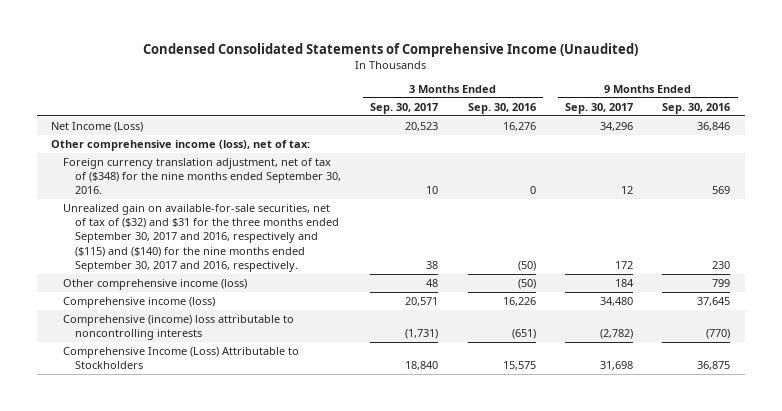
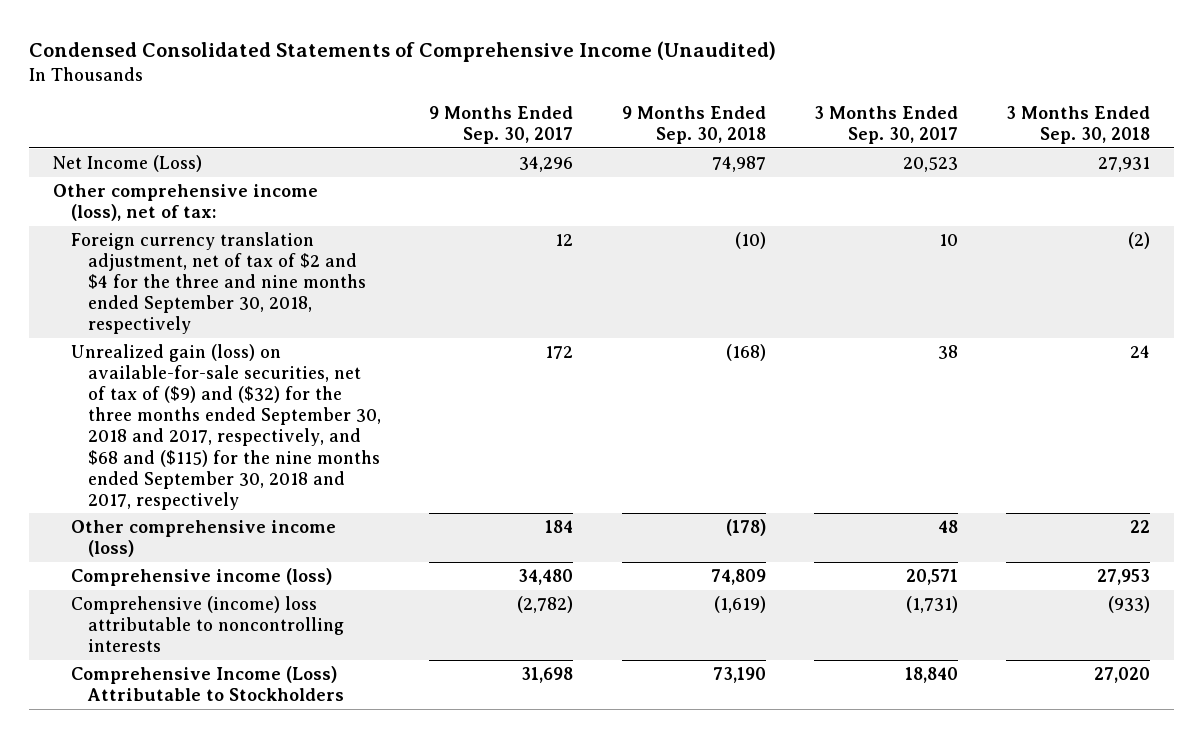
[467,102,536,114] Sep. 30, 2016 -> none
[662,102,731,114] Sep. 30, 2016 -> none
none -> [621,106,766,145] 9 Months Ended Sep. 30, 2018
none -> [1005,106,1150,145] 3 Months Ended Sep. 30, 2018
[63,157,342,195] Foreign currency translation adjustment, net of tax of ($348) for the nine months ended September 30, 2016. -> [70,231,367,335] Foreign currency translation adjustment, net of tax of $2 and $4 for the three and nine months ended September 30, 2018, respectively
[63,203,340,272] Unrealized gain on available-for-sale securities, net of tax of ($32) and $31 for the three months ended September 30, 2017 and 2016, respectively and ($115) and ($140) for the nine months ended September 30, 2017 and 2016, respectively. -> [70,343,382,510] Unrealized gain (loss) on available-for-sale securities, net of tax of ($9) and ($32) for the three months ended September 30, 2018 and 2017, respectively, and $68 and ($115) for the nine months ended September 30, 2018 and 2017, respectively

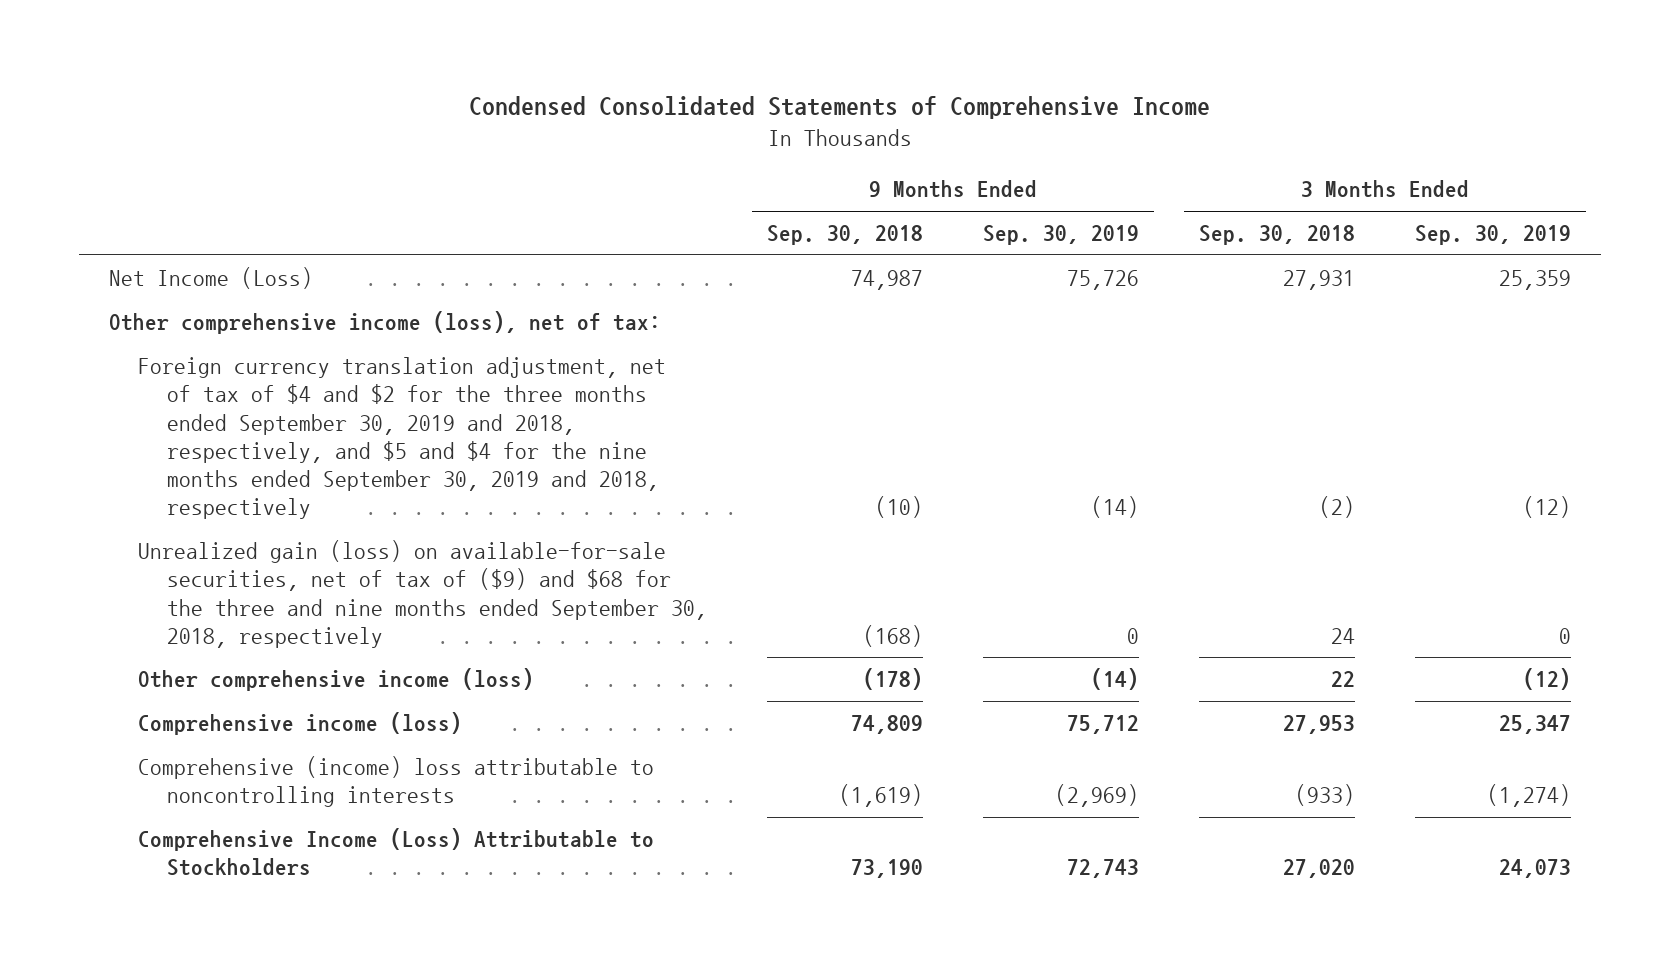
[28,40,776,62] Condensed Consolidated Statements of Comprehensive Income (Unaudited) -> [469,96,1211,120] Condensed Consolidated Statements of Comprehensive Income
[429,106,574,145] 9 Months Ended Sep. 30, 2017 -> none
[813,106,958,145] 3 Months Ended Sep. 30, 2017 -> none
none -> [983,225,1140,246] Sep. 30, 2019
none -> [1415,225,1572,246] Sep. 30, 2019
[70,231,367,335] Foreign currency translation adjustment, net of tax of $2 and $4 for the three and nine months ended September 30, 2018, respectively -> [138,357,667,520] Foreign currency translation adjustment, net of tax of $4 and $2 for the three months ended September 30, 2019 and 2018, respectively, and $5 and $4 for the nine months ended September 30, 2019 and 2018, respectively
[70,343,382,510] Unrealized gain (loss) on available-for-sale securities, net of tax of ($9) and ($32) for the three months ended September 30, 2018 and 2017, respectively, and $68 and ($115) for the nine months ended September 30, 2018 and 2017, respectively -> [138,540,708,648] Unrealized gain (loss) on available-for-sale securities, net of tax of ($9) and $68 for the three and nine months ended September 30, 2018, respectively

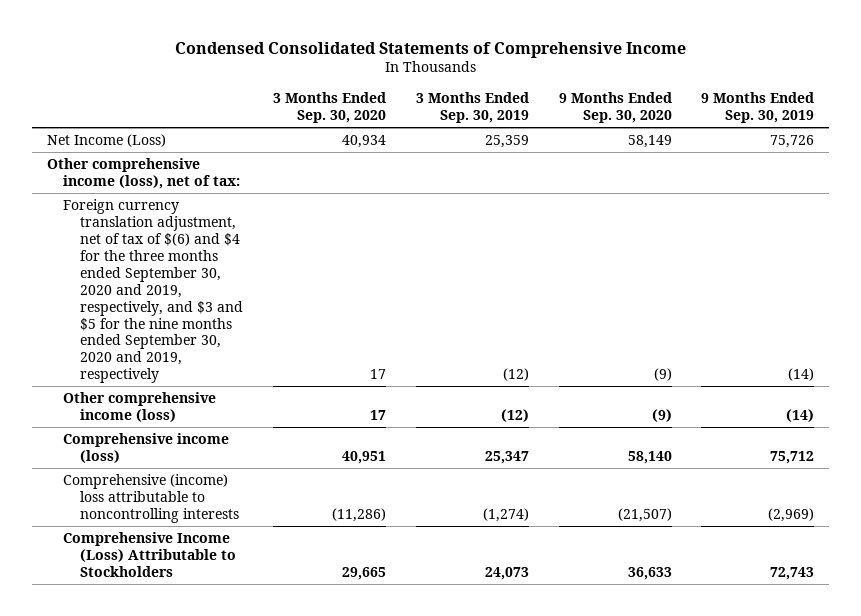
[767,225,924,246] Sep. 30, 2018 -> none
[1199,225,1356,246] Sep. 30, 2018 -> none
none -> [272,92,386,124] 3 Months Ended Sep. 30, 2020
none -> [558,92,672,124] 9 Months Ended Sep. 30, 2020
[138,540,708,648] Unrealized gain (loss) on available-for-sale securities, net of tax of ($9) and $68 for the three and nine months ended September 30, 2018, respectively -> none
[138,357,667,520] Foreign currency translation adjustment, net of tax of $4 and $2 for the three months ended September 30, 2019 and 2018, respectively, and $5 and $4 for the nine months ended September 30, 2019 and 2018, respectively -> [63,199,244,384] Foreign currency translation adjustment, net of tax of $(6) and $4 for the three months ended September 30, 2020 and 2019, respectively, and $3 and $5 for the nine months ended September 30, 2020 and 2019, respectively

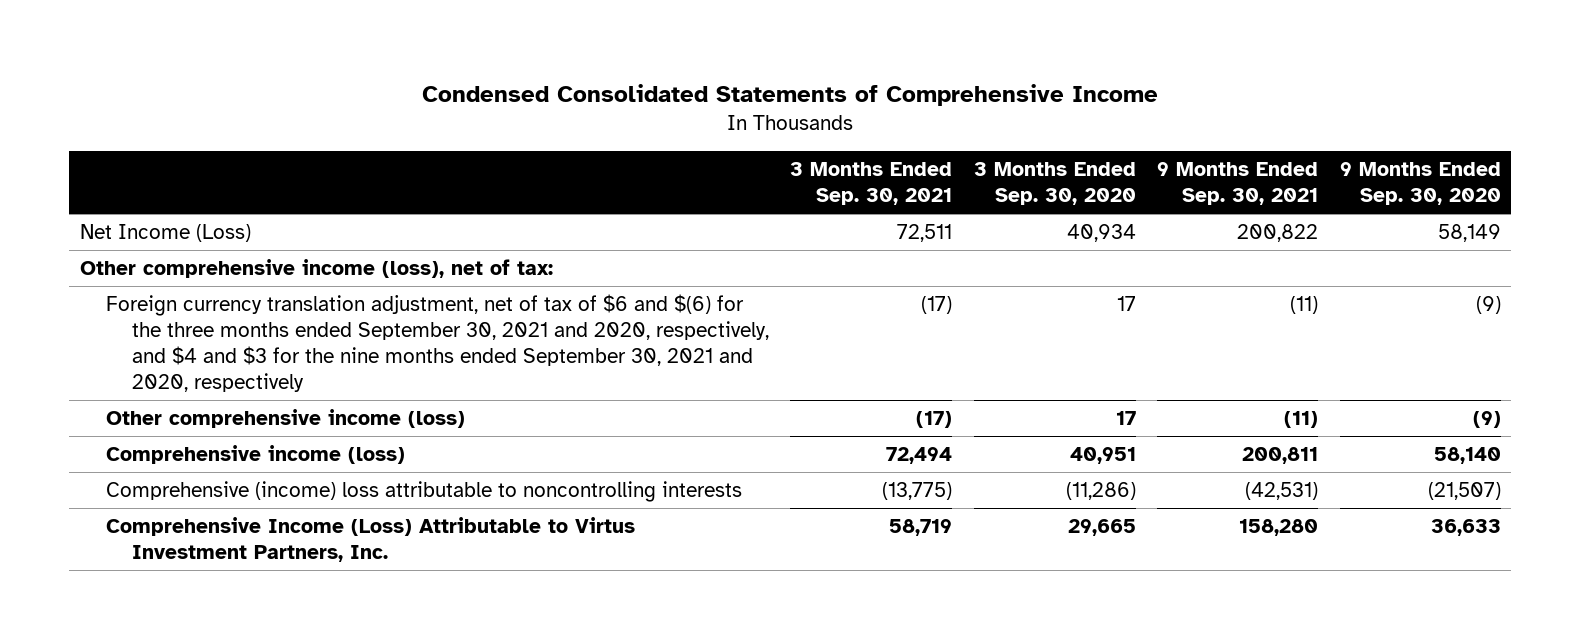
[415,92,529,124] 3 Months Ended Sep. 30, 2019 -> none
[701,92,815,124] 9 Months Ended Sep. 30, 2019 -> none
none -> [790,162,953,206] 3 Months Ended Sep. 30, 2021
none -> [1157,162,1319,206] 9 Months Ended Sep. 30, 2021
[63,199,244,384] Foreign currency translation adjustment, net of tax of $(6) and $4 for the three months ended September 30, 2020 and 2019, respectively, and $3 and $5 for the nine months ended September 30, 2020 and 2019, respectively -> [105,294,770,393] Foreign currency translation adjustment, net of tax of $6 and $(6) for the three months ended September 30, 2021 and 2020, respectively, and $4 and $3 for the nine months ended September 30, 2021 and 2020, respectively
[63,532,237,577] Comprehensive Income (Loss) Attributable to Stockholders -> [105,517,635,563] Comprehensive Income (Loss) Attributable to Virtus Investment Partners, Inc.

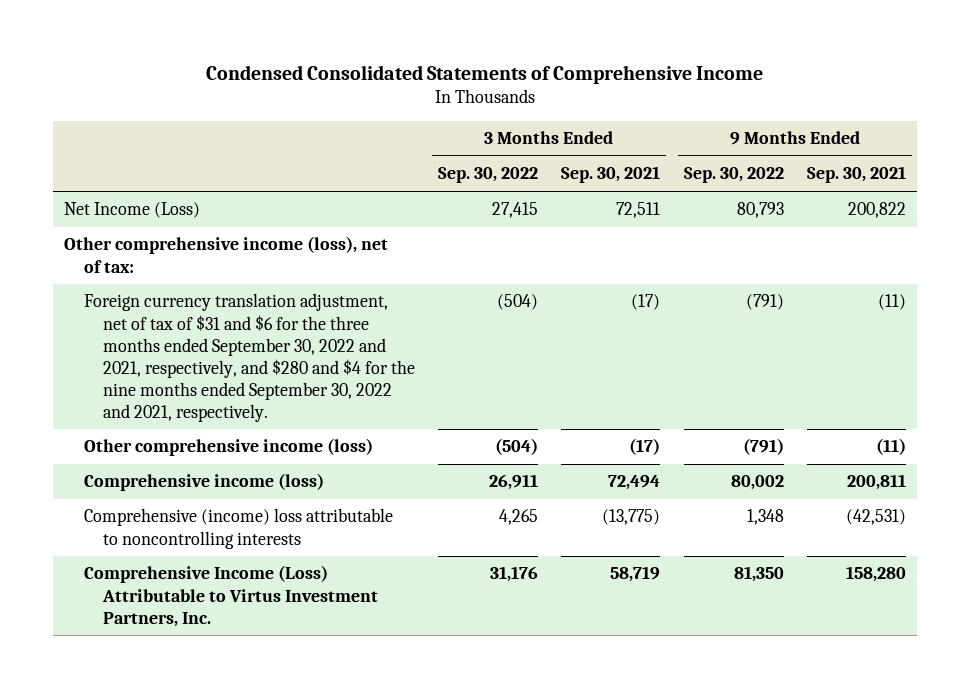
[973,162,1136,206] 3 Months Ended Sep. 30, 2020 -> none
[1339,162,1501,206] 9 Months Ended Sep. 30, 2020 -> none
none -> [438,167,539,184] Sep. 30, 2022
none -> [683,167,784,184] Sep. 30, 2022
[105,294,770,393] Foreign currency translation adjustment, net of tax of $6 and $(6) for the three months ended September 30, 2021 and 2020, respectively, and $4 and $3 for the nine months ended September 30, 2021 and 2020, respectively -> [83,293,415,422] Foreign currency translation adjustment, net of tax of $31 and $6 for the three months ended September 30, 2022 and 2021, respectively, and $280 and $4 for the nine months ended September 30, 2022 and 2021, respectively.

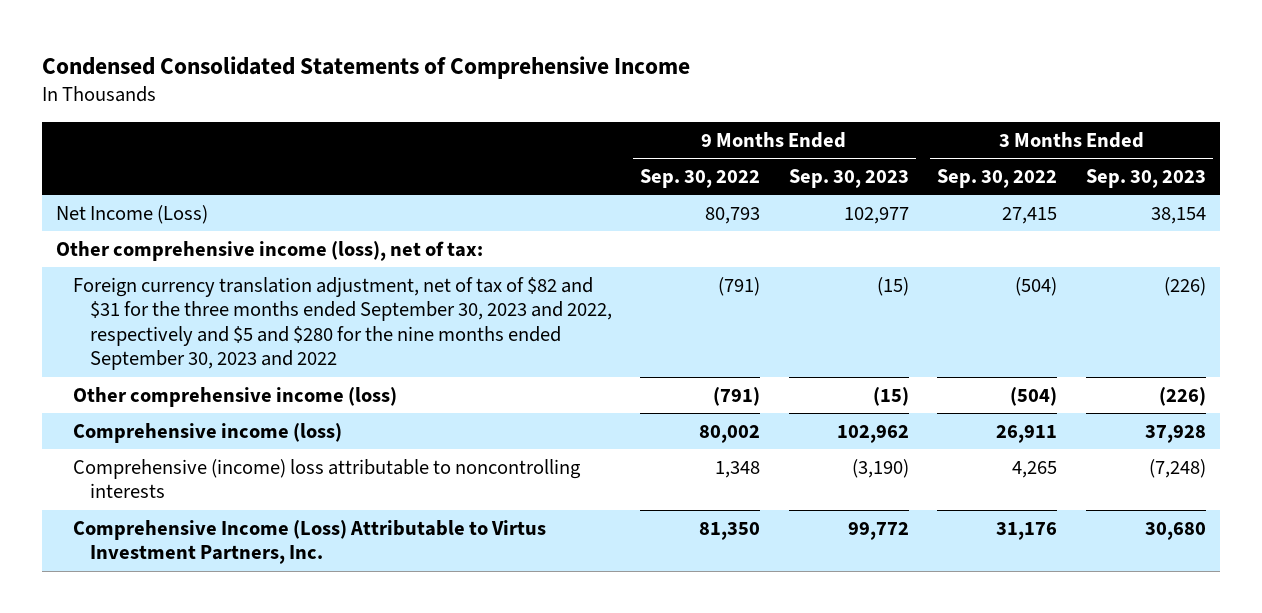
[561,166,661,184] Sep. 30, 2021 -> none
[806,166,906,184] Sep. 30, 2021 -> none
none -> [788,169,909,189] Sep. 30, 2023
none -> [1085,169,1206,189] Sep. 30, 2023
[83,293,415,422] Foreign currency translation adjustment, net of tax of $31 and $6 for the three months ended September 30, 2022 and 2021, respectively, and $280 and $4 for the nine months ended September 30, 2022 and 2021, respectively. -> [72,276,612,371] Foreign currency translation adjustment, net of tax of $82 and $31 for the three months ended September 30, 2023 and 2022, respectively and $5 and $280 for the nine months ended September 30, 2023 and 2022

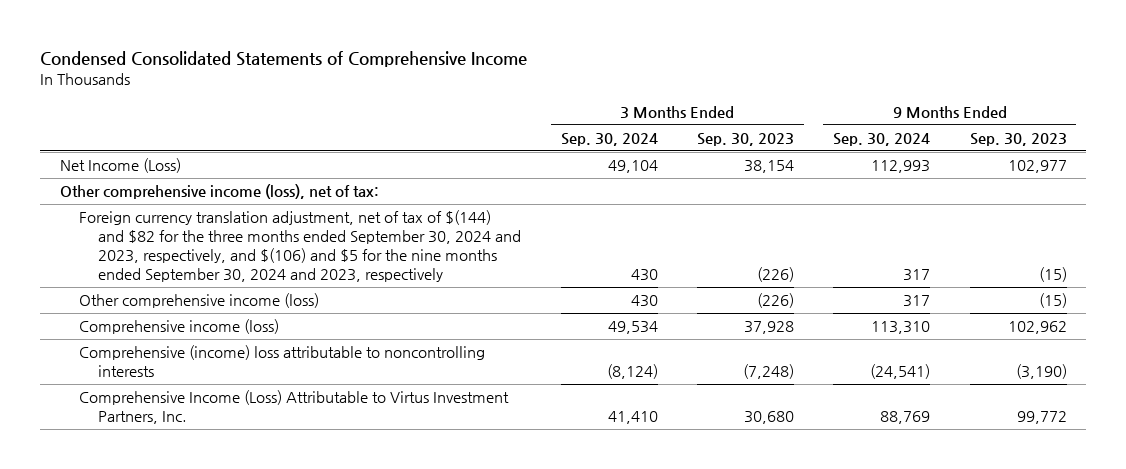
[640,169,761,189] Sep. 30, 2022 -> none
[937,169,1058,189] Sep. 30, 2022 -> none
none -> [560,132,658,146] Sep. 30, 2024
none -> [833,132,931,146] Sep. 30, 2024
[72,276,612,371] Foreign currency translation adjustment, net of tax of $82 and $31 for the three months ended September 30, 2023 and 2022, respectively and $5 and $280 for the nine months ended September 30, 2023 and 2022 -> [79,210,522,283] Foreign currency translation adjustment, net of tax of $(144) and $82 for the three months ended September 30, 2024 and 2023, respectively, and $(106) and $5 for the nine months ended September 30, 2024 and 2023, respectively

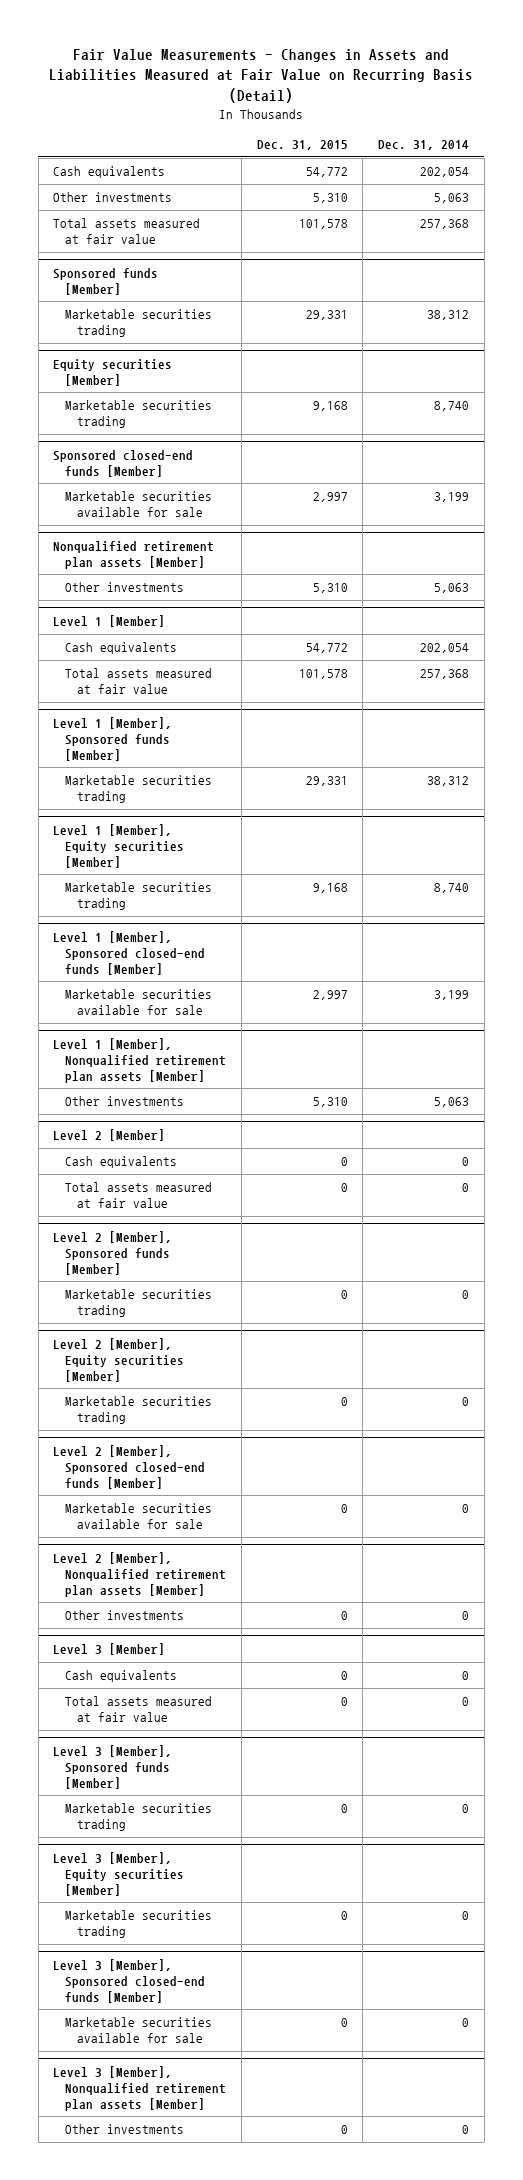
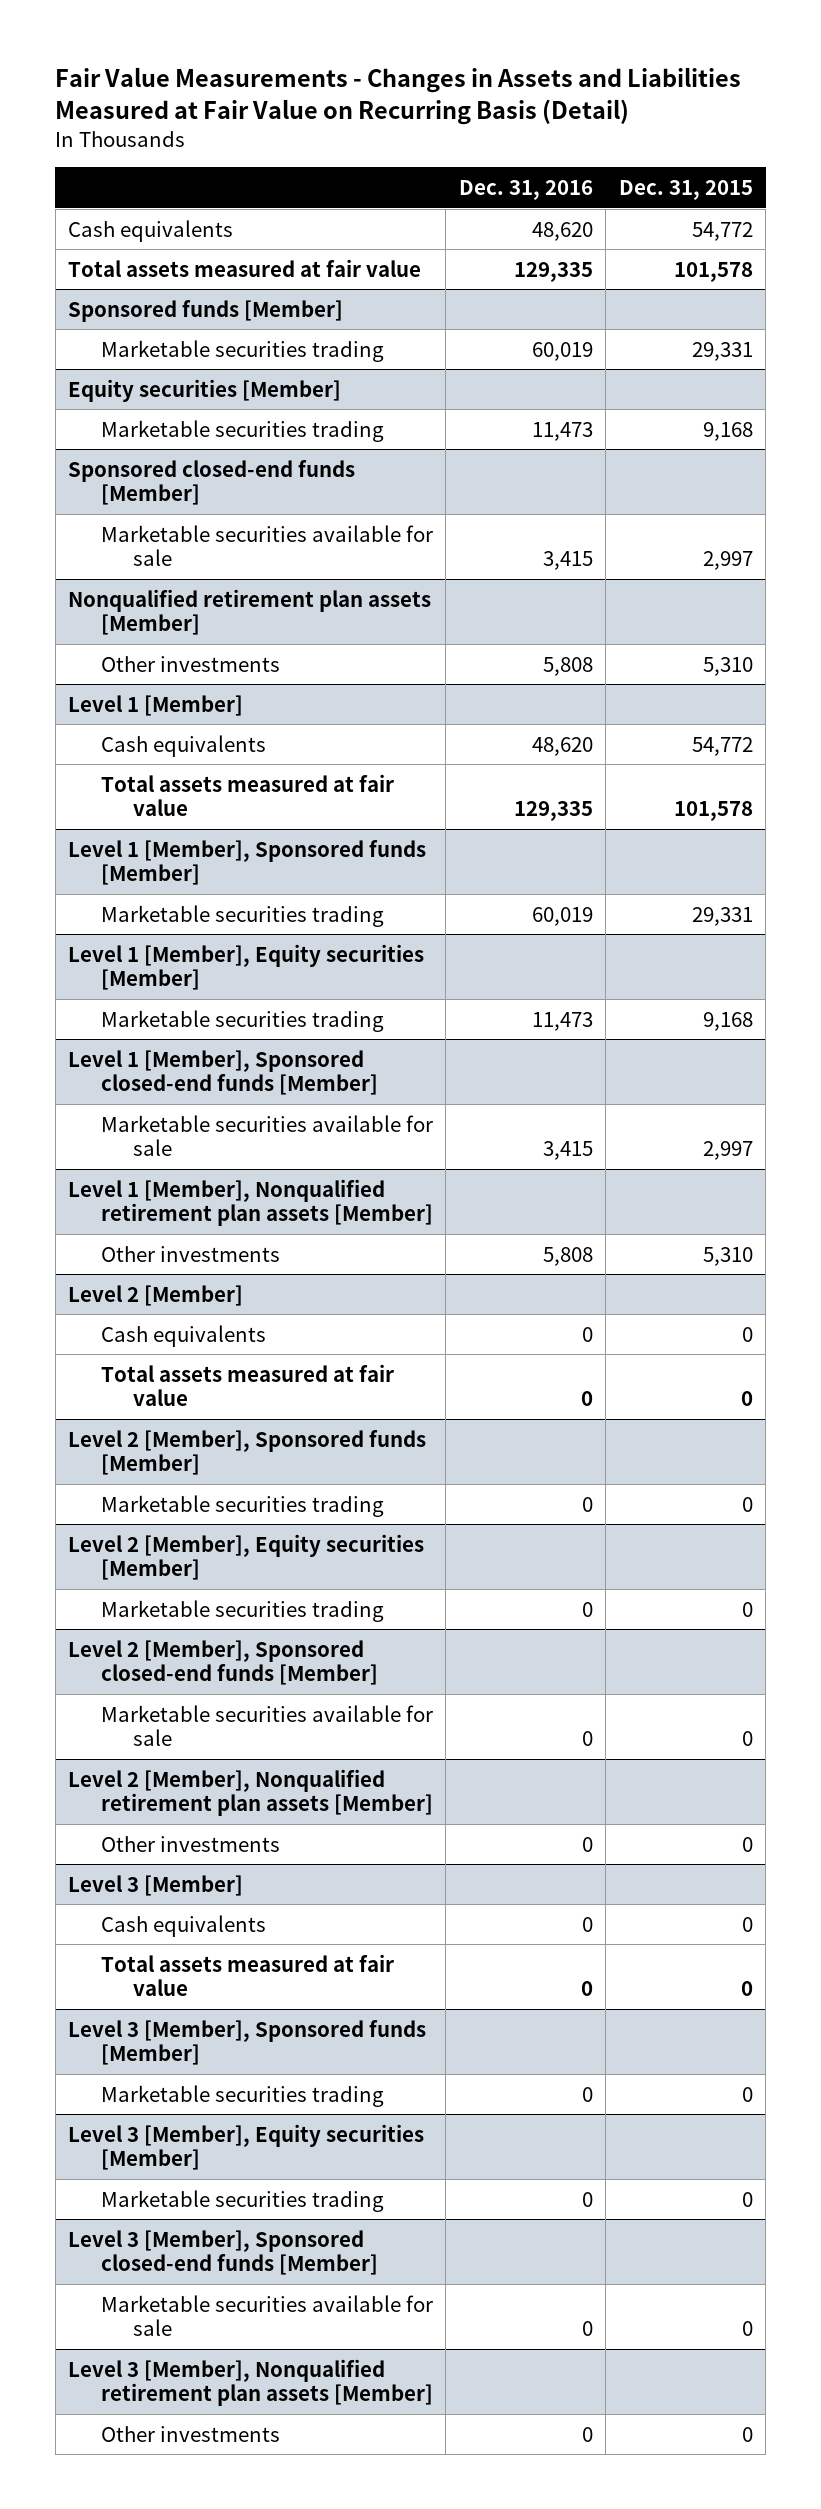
[378,140,470,151] Dec. 31, 2014 -> none
none -> [458,180,593,201] Dec. 31, 2016
[53,192,173,203] Other investments -> none

